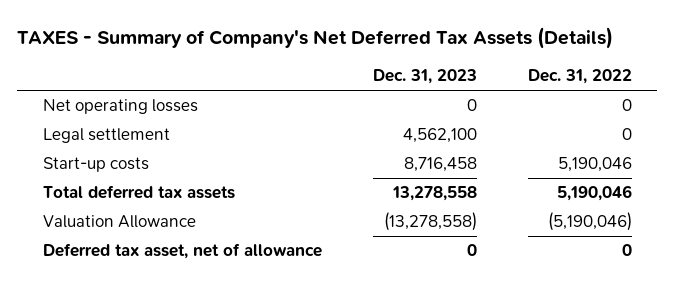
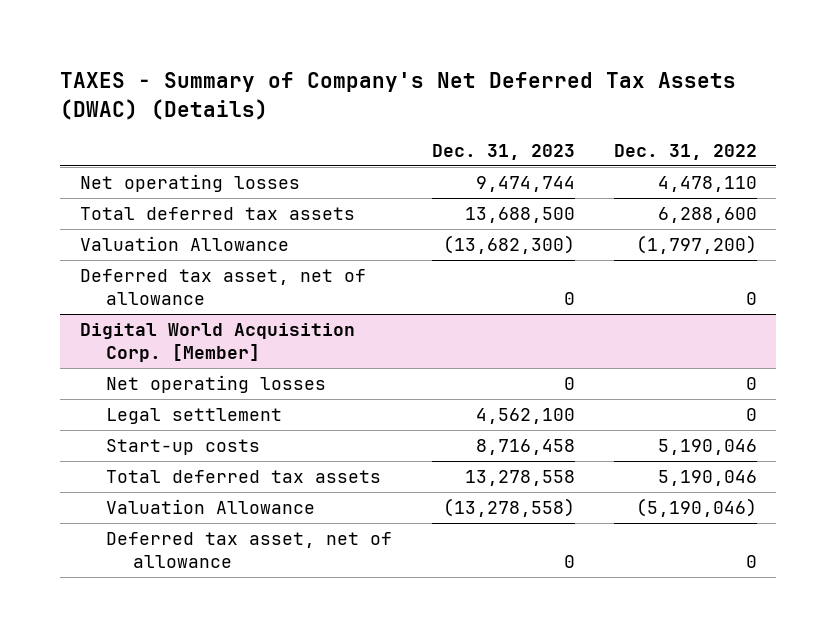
[17,26,614,49] TAXES - Summary of Company's Net Deferred Tax Assets (Details) -> [59,72,736,120] TAXES - Summary of Company's Net Deferred Tax Assets (DWAC) (Details)
none -> [79,174,300,193] Net operating losses
none -> [79,207,355,221] Total deferred tax assets
none -> [79,236,289,252] Valuation Allowance
none -> [79,269,366,306] Deferred tax asset, net of allowance
none -> [79,323,355,363] Digital World Acquisition Corp. [Member]

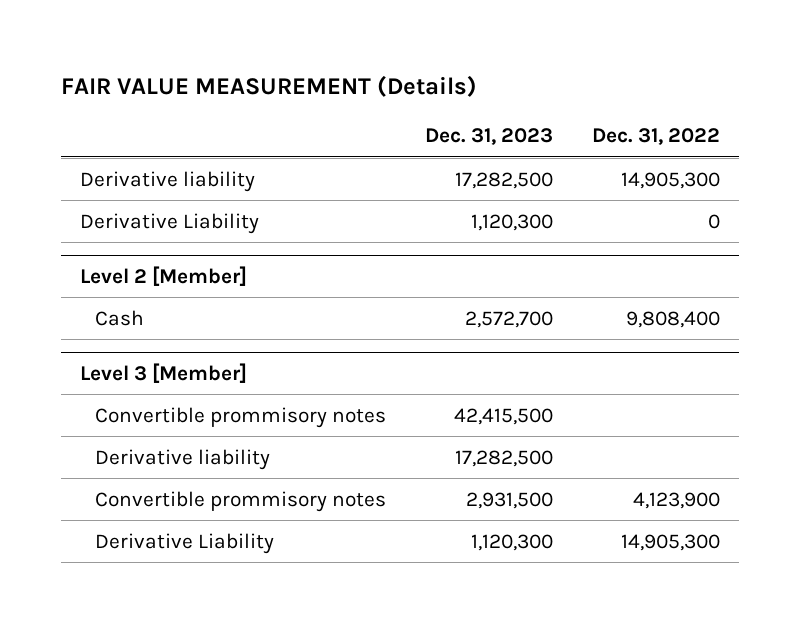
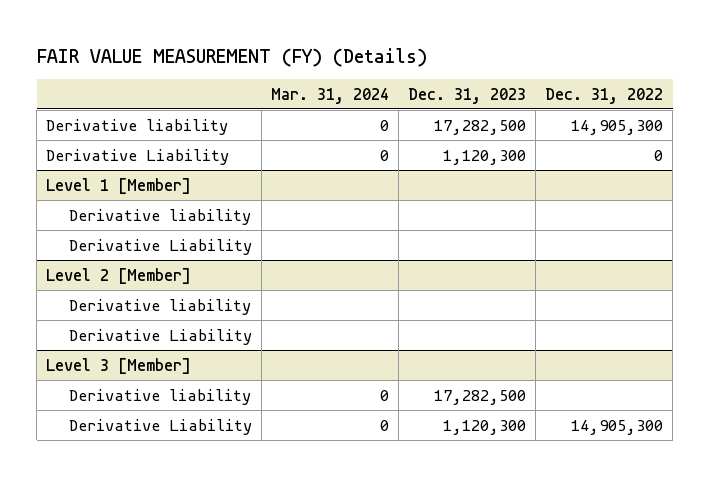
[61,74,478,97] FAIR VALUE MEASUREMENT (Details) -> [36,47,427,67] FAIR VALUE MEASUREMENT (FY) (Details)
none -> [271,87,390,104] Mar. 31, 2024
none -> [46,177,192,194] Level 1 [Member]
none -> [69,208,252,225] Derivative liability
none -> [69,238,253,255] Derivative Liability
[95,309,145,326] Cash -> none
none -> [69,298,252,315] Derivative liability
none -> [69,328,253,345] Derivative Liability
[95,406,387,428] Convertible prommisory notes -> none
[95,490,387,512] Convertible prommisory notes -> none

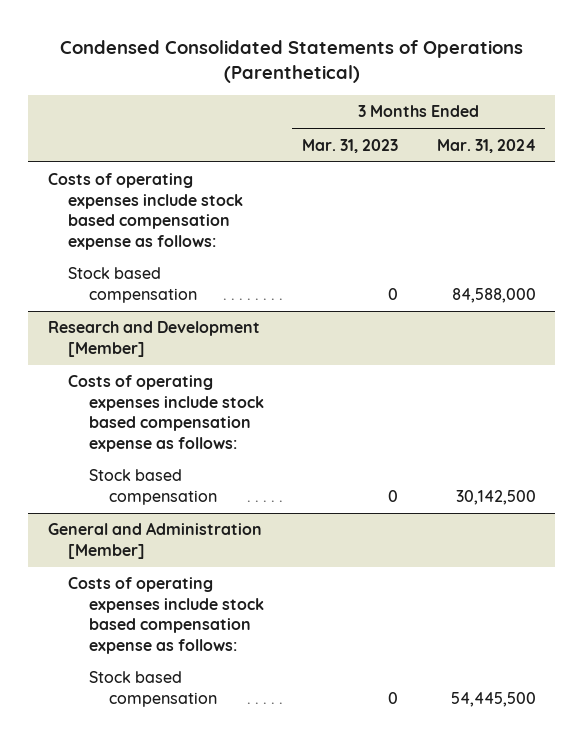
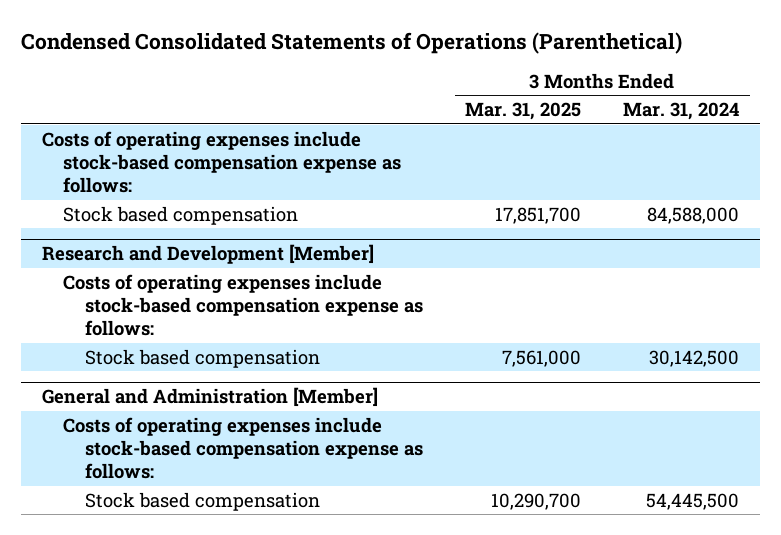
[302,138,399,153] Mar. 31, 2023 -> none
none -> [465,102,582,121] Mar. 31, 2025
[47,173,244,250] Costs of operating expenses include stock based compensation expense as follows: -> [41,130,402,194] Costs of operating expenses include stock-based compensation expense as follows:
[68,375,264,452] Costs of operating expenses include stock based compensation expense as follows: -> [63,273,424,337] Costs of operating expenses include stock-based compensation expense as follows:
[68,577,264,654] Costs of operating expenses include stock based compensation expense as follows: -> [63,416,424,480] Costs of operating expenses include stock-based compensation expense as follows:

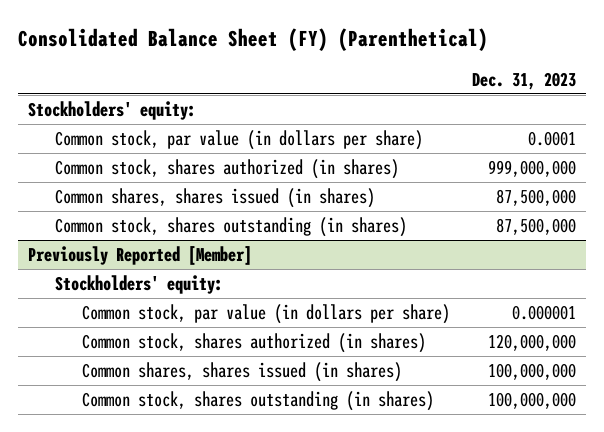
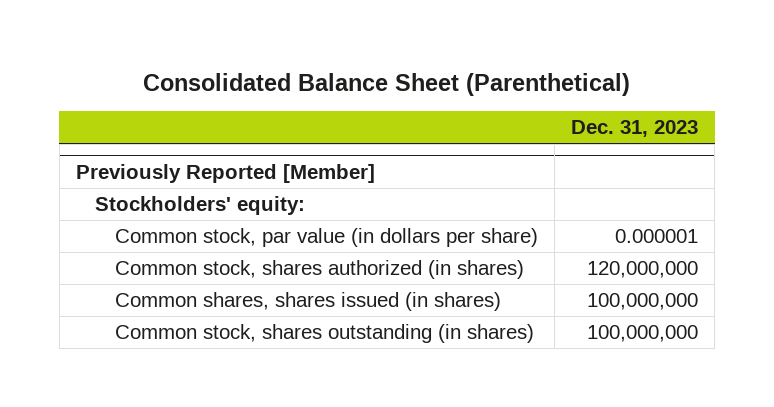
[17,28,488,52] Consolidated Balance Sheet (FY) (Parenthetical) -> [142,72,630,96] Consolidated Balance Sheet (Parenthetical)
[28,100,197,120] Stockholders' equity: -> none
[55,129,424,150] Common stock, par value (in dollars per share) -> none
[55,158,400,179] Common stock, shares authorized (in shares) -> none
[55,187,376,208] Common shares, shares issued (in shares) -> none
[55,216,408,237] Common stock, shares outstanding (in shares) -> none

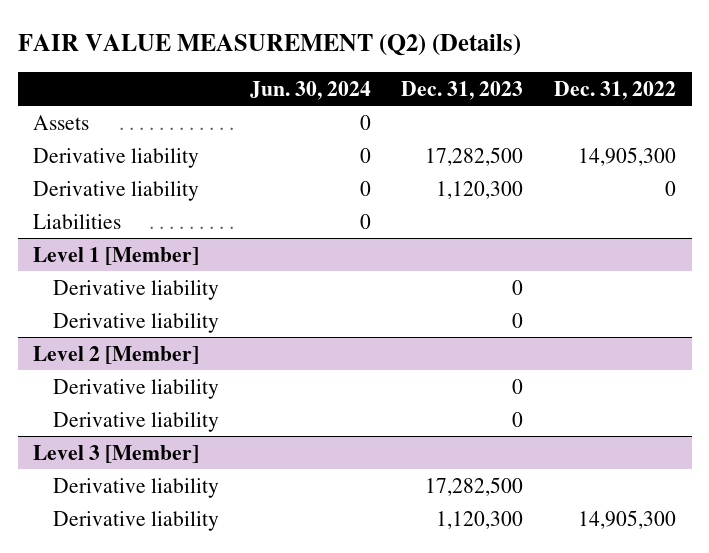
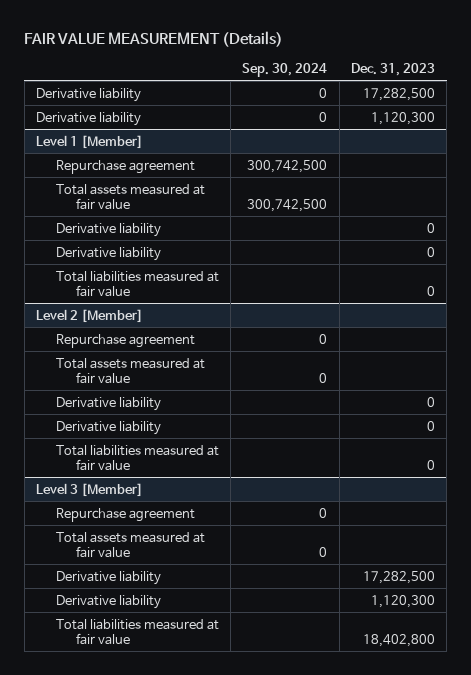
[17,33,521,56] FAIR VALUE MEASUREMENT (Q2) (Details) -> [24,30,284,47] FAIR VALUE MEASUREMENT (Details)
[249,80,371,100] Jun. 30, 2024 -> none
[554,80,677,100] Dec. 31, 2022 -> none
none -> [242,62,328,77] Sep. 30, 2024
[33,114,90,130] Assets -> none
[33,213,122,229] Liabilities -> none
none -> [55,159,195,174] Repurchase agreement
none -> [55,183,205,210] Total assets measured at fair value
none -> [55,270,219,297] Total liabilities measured at fair value
none -> [55,333,195,348] Repurchase agreement
none -> [55,357,205,384] Total assets measured at fair value
none -> [55,444,219,471] Total liabilities measured at fair value
none -> [55,507,195,522] Repurchase agreement
none -> [55,531,205,558] Total assets measured at fair value
none -> [55,618,219,645] Total liabilities measured at fair value

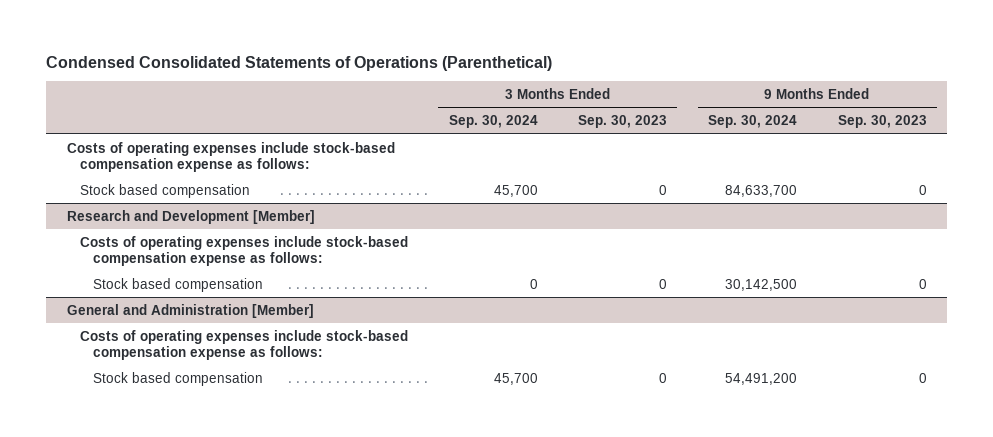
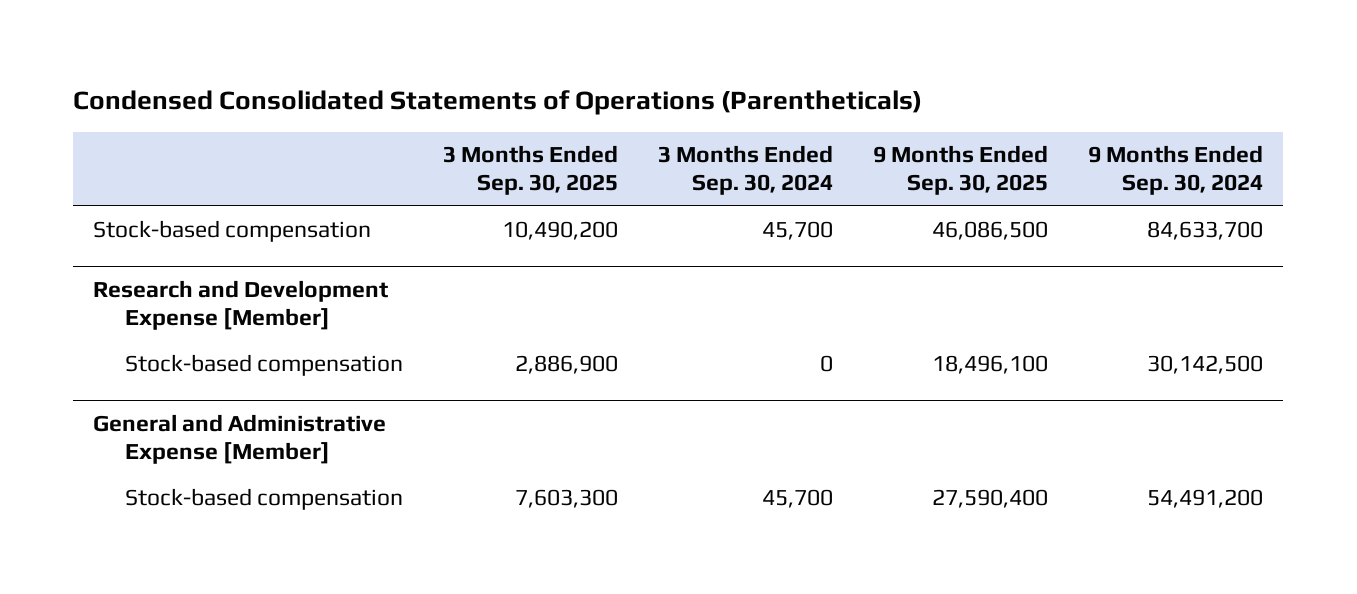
[46,55,553,71] Condensed Consolidated Statements of Operations (Parenthetical) -> [73,89,923,115] Condensed Consolidated Statements of Operations (Parentheticals)
[578,115,668,129] Sep. 30, 2023 -> none
[837,115,927,129] Sep. 30, 2023 -> none
none -> [443,145,619,195] 3 Months Ended Sep. 30, 2025
none -> [873,145,1049,195] 9 Months Ended Sep. 30, 2025
[66,141,395,172] Costs of operating expenses include stock-based compensation expense as follows: -> none
[79,235,408,266] Costs of operating expenses include stock-based compensation expense as follows: -> none
[79,329,408,360] Costs of operating expenses include stock-based compensation expense as follows: -> none
[79,183,250,198] Stock based compensation -> [93,220,372,243] Stock-based compensation
[66,209,315,224] Research and Development [Member] -> [93,280,389,331] Research and Development Expense [Member]
[92,277,263,292] Stock based compensation -> [125,354,404,377] Stock-based compensation
[66,303,314,318] General and Administration [Member] -> [93,414,387,465] General and Administrative Expense [Member]
[92,371,263,386] Stock based compensation -> [125,488,404,511] Stock-based compensation

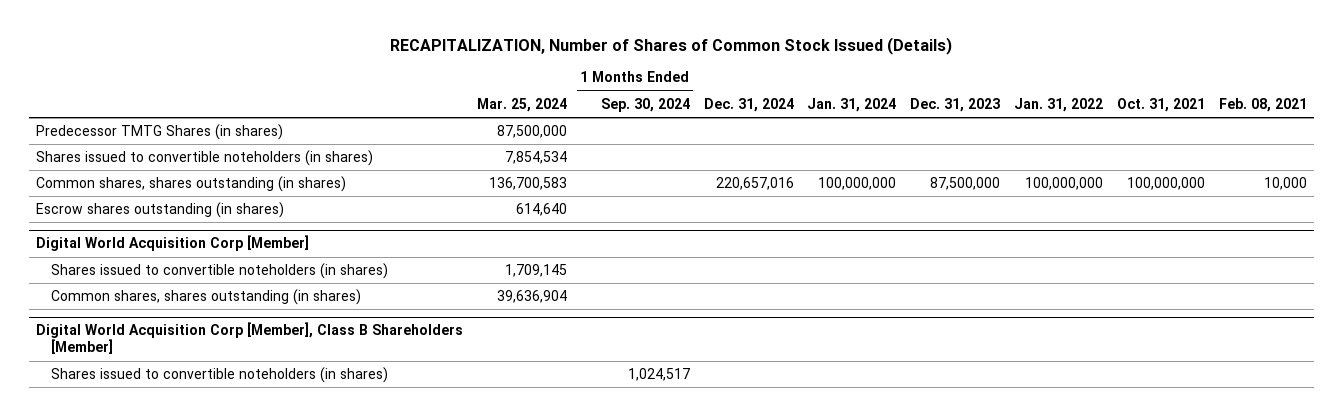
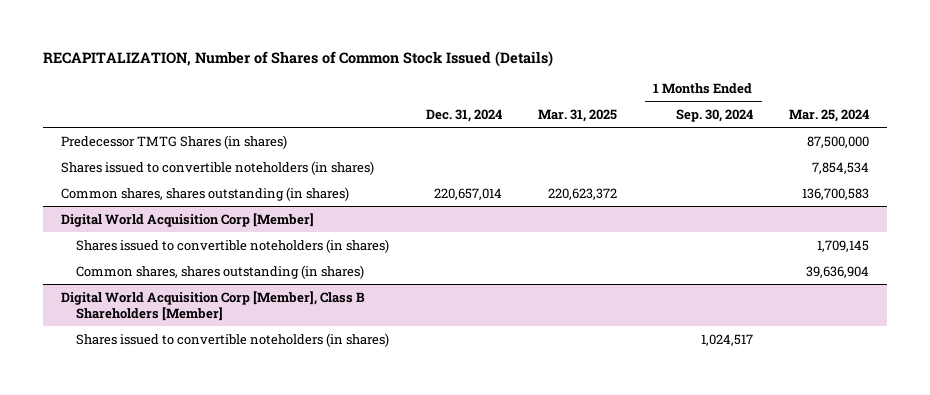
[807,97,897,112] Jan. 31, 2024 -> none
[910,97,1001,112] Dec. 31, 2023 -> none
[1014,97,1104,112] Jan. 31, 2022 -> none
[1116,97,1205,112] Oct. 31, 2021 -> none
[1218,97,1307,112] Feb. 08, 2021 -> none
none -> [538,108,618,122] Mar. 31, 2025
[35,202,284,219] Escrow shares outstanding (in shares) -> none
[715,177,794,191] 220,657,016 -> [433,187,502,200] 220,657,014

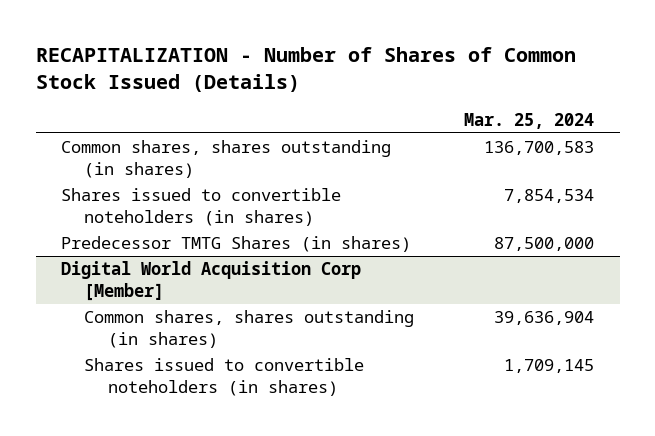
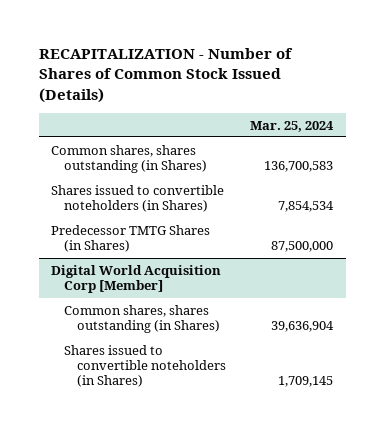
[60,140,391,179] Common shares, shares outstanding (in shares) -> [50,144,207,174] Common shares, shares outstanding (in Shares)
[60,188,341,227] Shares issued to convertible noteholders (in shares) -> [50,184,224,213] Shares issued to convertible noteholders (in Shares)
[60,236,411,253] Predecessor TMTG Shares (in shares) -> [50,224,210,253] Predecessor TMTG Shares (in Shares)
[84,310,415,349] Common shares, shares outstanding (in shares) -> [63,304,220,334] Common shares, shares outstanding (in Shares)
[84,358,365,397] Shares issued to convertible noteholders (in shares) -> [63,344,226,388] Shares issued to convertible noteholders (in Shares)

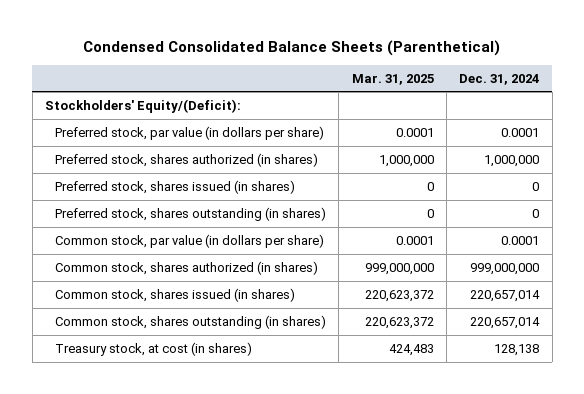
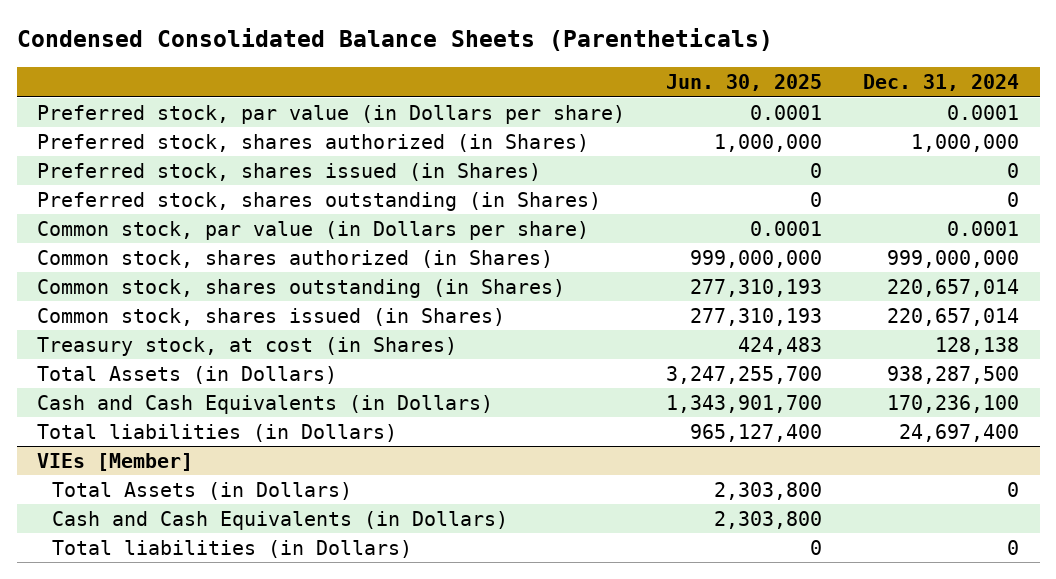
[83,40,501,57] Condensed Consolidated Balance Sheets (Parenthetical) -> [16,28,773,52] Condensed Consolidated Balance Sheets (Parentheticals)
[351,73,434,85] Mar. 31, 2025 -> none
none -> [666,74,823,92] Jun. 30, 2025
[44,98,241,113] Stockholders' Equity/(Deficit): -> none
[55,125,325,140] Preferred stock, par value (in dollars per share) -> [37,104,626,124] Preferred stock, par value (in Dollars per share)
[55,152,319,167] Preferred stock, shares authorized (in shares) -> [37,133,590,152] Preferred stock, shares authorized (in Shares)
[55,179,296,194] Preferred stock, shares issued (in shares) -> [37,162,542,181] Preferred stock, shares issued (in Shares)
[55,206,327,221] Preferred stock, shares outstanding (in shares) -> [37,191,602,211] Preferred stock, shares outstanding (in Shares)
[55,233,325,248] Common stock, par value (in dollars per share) -> [37,220,590,240] Common stock, par value (in Dollars per share)
[55,260,319,275] Common stock, shares authorized (in shares) -> [37,249,554,268] Common stock, shares authorized (in Shares)
[55,287,296,302] Common stock, shares issued (in shares) -> [37,278,566,298] Common stock, shares outstanding (in Shares)
[55,314,327,329] Common stock, shares outstanding (in shares) -> [37,307,506,326] Common stock, shares issued (in Shares)
[55,341,253,356] Treasury stock, at cost (in shares) -> [37,336,458,356] Treasury stock, at cost (in Shares)
none -> [37,365,338,384] Total Assets (in Dollars)
none -> [37,394,494,414] Cash and Cash Equivalents (in Dollars)
none -> [37,423,398,442] Total liabilities (in Dollars)
none -> [37,452,194,471] VIEs [Member]
none -> [51,481,352,500] Total Assets (in Dollars)
none -> [51,510,508,530] Cash and Cash Equivalents (in Dollars)
none -> [51,539,412,558] Total liabilities (in Dollars)

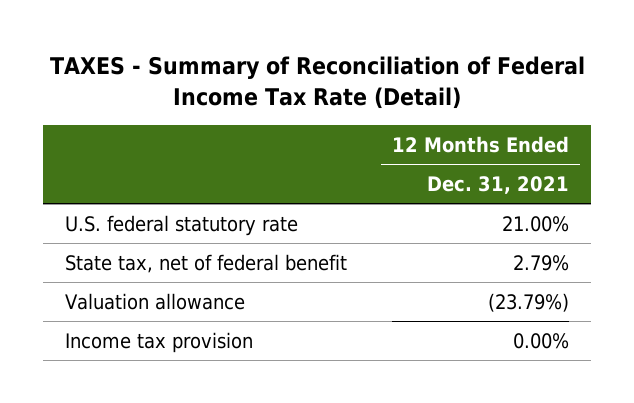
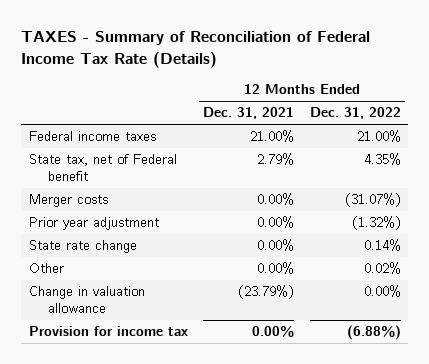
[50,55,586,110] TAXES - Summary of Reconciliation of Federal Income Tax Rate (Detail) -> [20,31,370,68] TAXES - Summary of Reconciliation of Federal Income Tax Rate (Details)
none -> [309,107,401,120] Dec. 31, 2022
[65,214,299,236] U.S. federal statutory rate -> [28,131,156,142] Federal income taxes
[65,253,348,273] State tax, net of federal benefit -> [28,154,177,181] State tax, net of Federal benefit
none -> [28,194,108,208] Merger costs
none -> [28,217,159,231] Prior year adjustment
none -> [28,240,137,254] State rate change
none -> [28,263,64,274] Other
[65,292,246,310] Valuation allowance -> [28,286,145,313] Change in valuation allowance
[65,331,254,353] Income tax provision -> [28,326,188,337] Provision for income tax

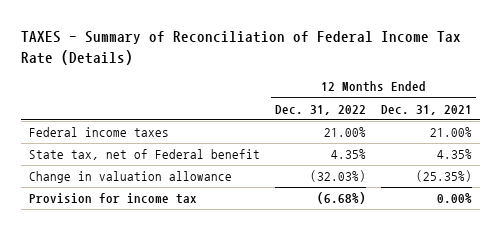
[28,194,108,208] Merger costs -> none
[28,217,159,231] Prior year adjustment -> none
[28,240,137,254] State rate change -> none
[28,263,64,274] Other -> none
[257,153,295,166] 2.79% -> [437,149,473,160] 4.35%
[238,285,295,300] (23.79%) -> [416,170,473,183] (25.35%)
[363,285,401,298] 0.00% -> [310,170,367,183] (32.03%)
[346,325,401,341] (6.88%) -> [317,192,367,205] (6.68%)

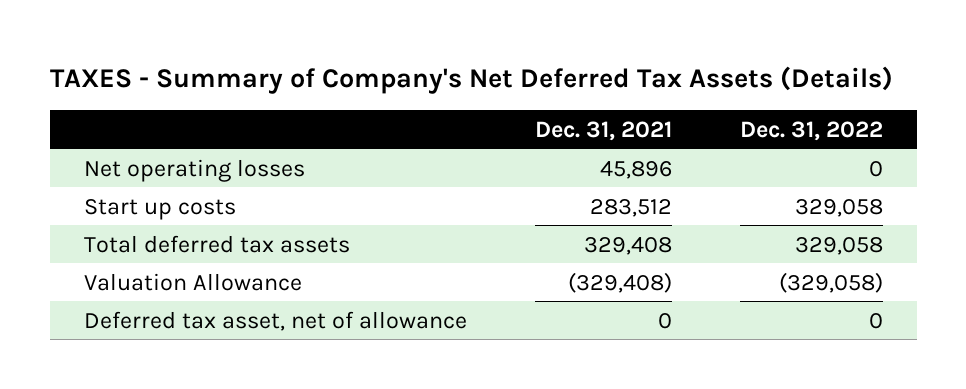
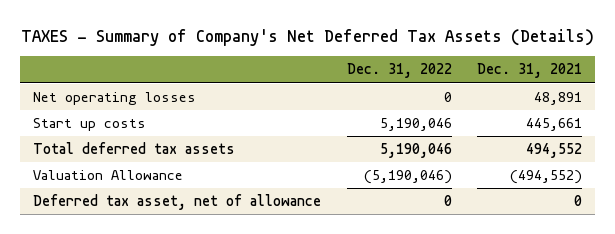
[599,160,672,179] 45,896 -> [534,92,583,106] 48,891
[589,198,672,217] 283,512 -> [526,118,583,132] 445,661
[794,198,883,217] 329,058 -> [379,118,452,132] 5,190,046
[583,236,672,255] 329,408 -> [526,143,583,159] 494,552
[794,236,883,255] 329,058 -> [379,143,452,159] 5,190,046
[567,271,672,293] (329,408) -> [510,170,583,185] (494,552)
[778,271,883,293] (329,058) -> [363,170,452,185] (5,190,046)

